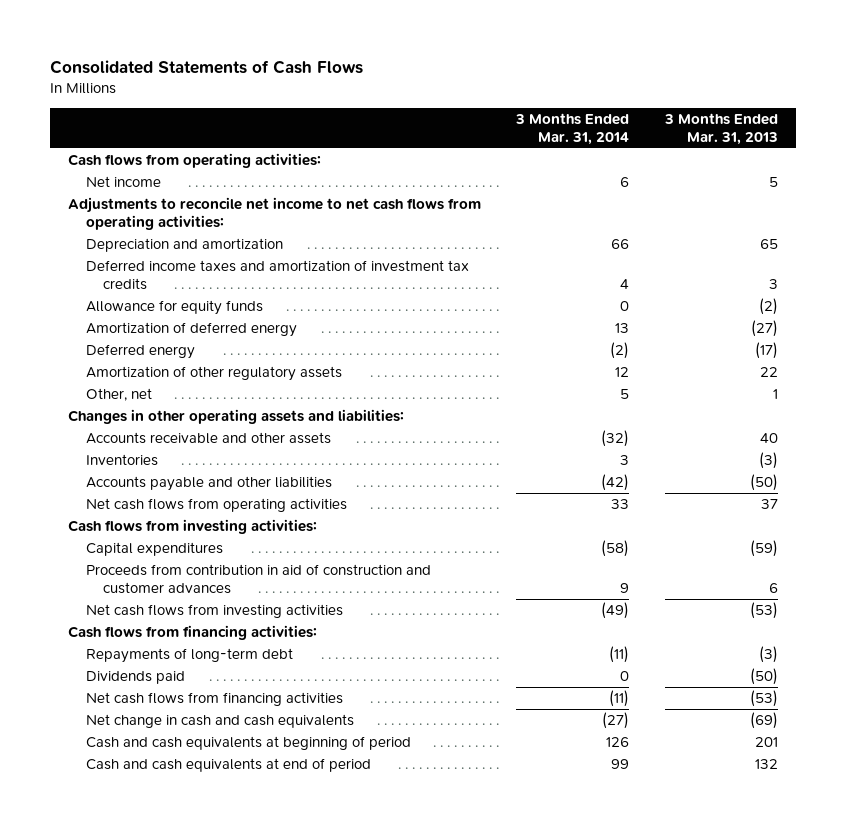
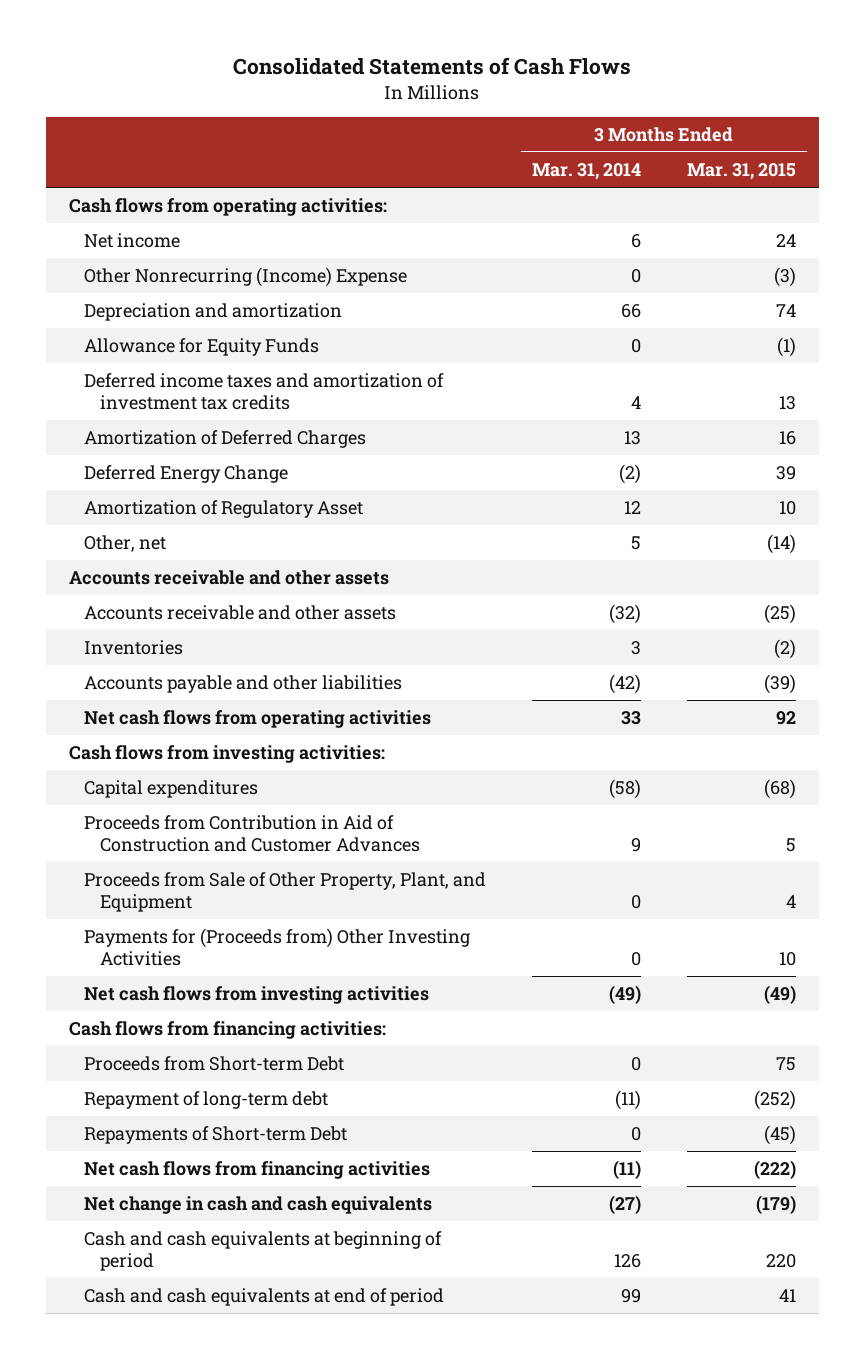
[664,112,779,145] 3 Months Ended Mar. 31, 2013 -> none
none -> [687,163,797,181] Mar. 31, 2015
[67,197,481,231] Adjustments to reconcile net income to net cash flows from operating activities: -> none
none -> [84,267,408,288] Other Nonrecurring (Income) Expense
none -> [84,338,320,357] Allowance for Equity Funds
[85,300,263,316] Allowance for equity funds -> none
[85,322,297,338] Amortization of deferred energy -> [84,430,367,449] Amortization of Deferred Charges
[85,344,195,360] Deferred energy -> [84,465,289,484] Deferred Energy Change
[85,366,342,382] Amortization of other regulatory assets -> [84,500,364,519] Amortization of Regulatory Asset
[67,409,404,425] Changes in other operating assets and liabilities: -> [68,570,389,586] Accounts receivable and other assets
[85,564,431,595] Proceeds from contribution in aid of construction and customer advances -> [84,815,420,853] Proceeds from Contribution in Aid of Construction and Customer Advances
none -> [84,872,487,913] Proceeds from Sale of Other Property, Plant, and Equipment
none -> [84,928,471,967] Payments for (Proceeds from) Other Investing Activities
[85,671,185,685] Dividends paid -> none
none -> [84,1056,345,1072] Proceeds from Short-term Debt
[85,648,293,664] Repayments of long-term debt -> [84,1091,329,1110] Repayment of long-term debt
none -> [84,1126,348,1145] Repayments of Short-term Debt

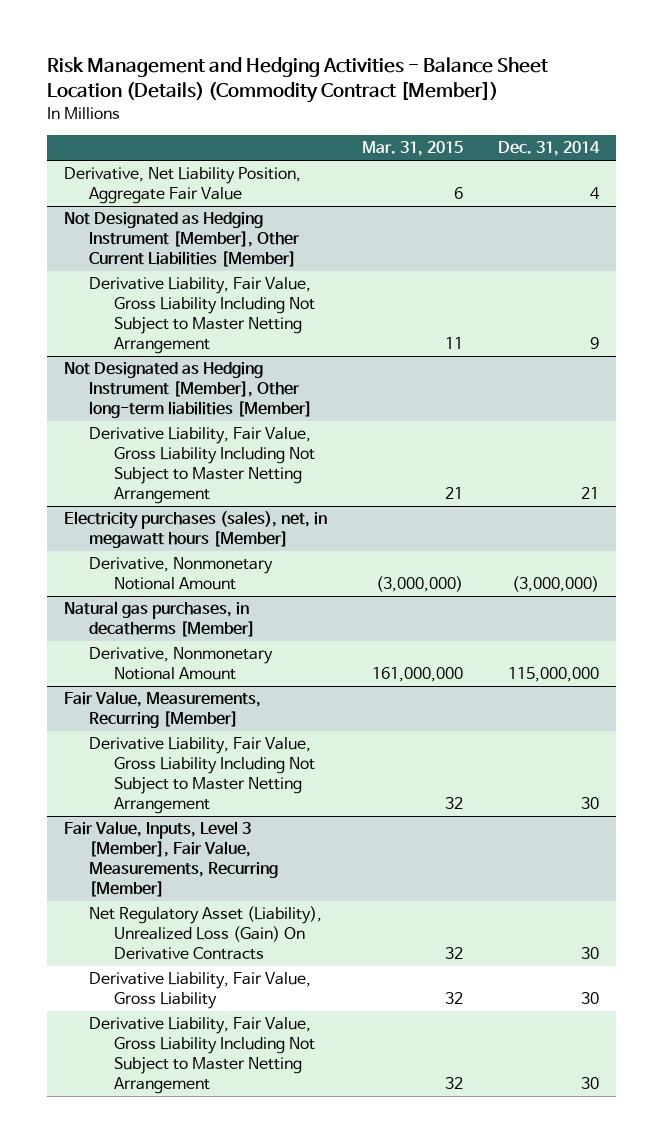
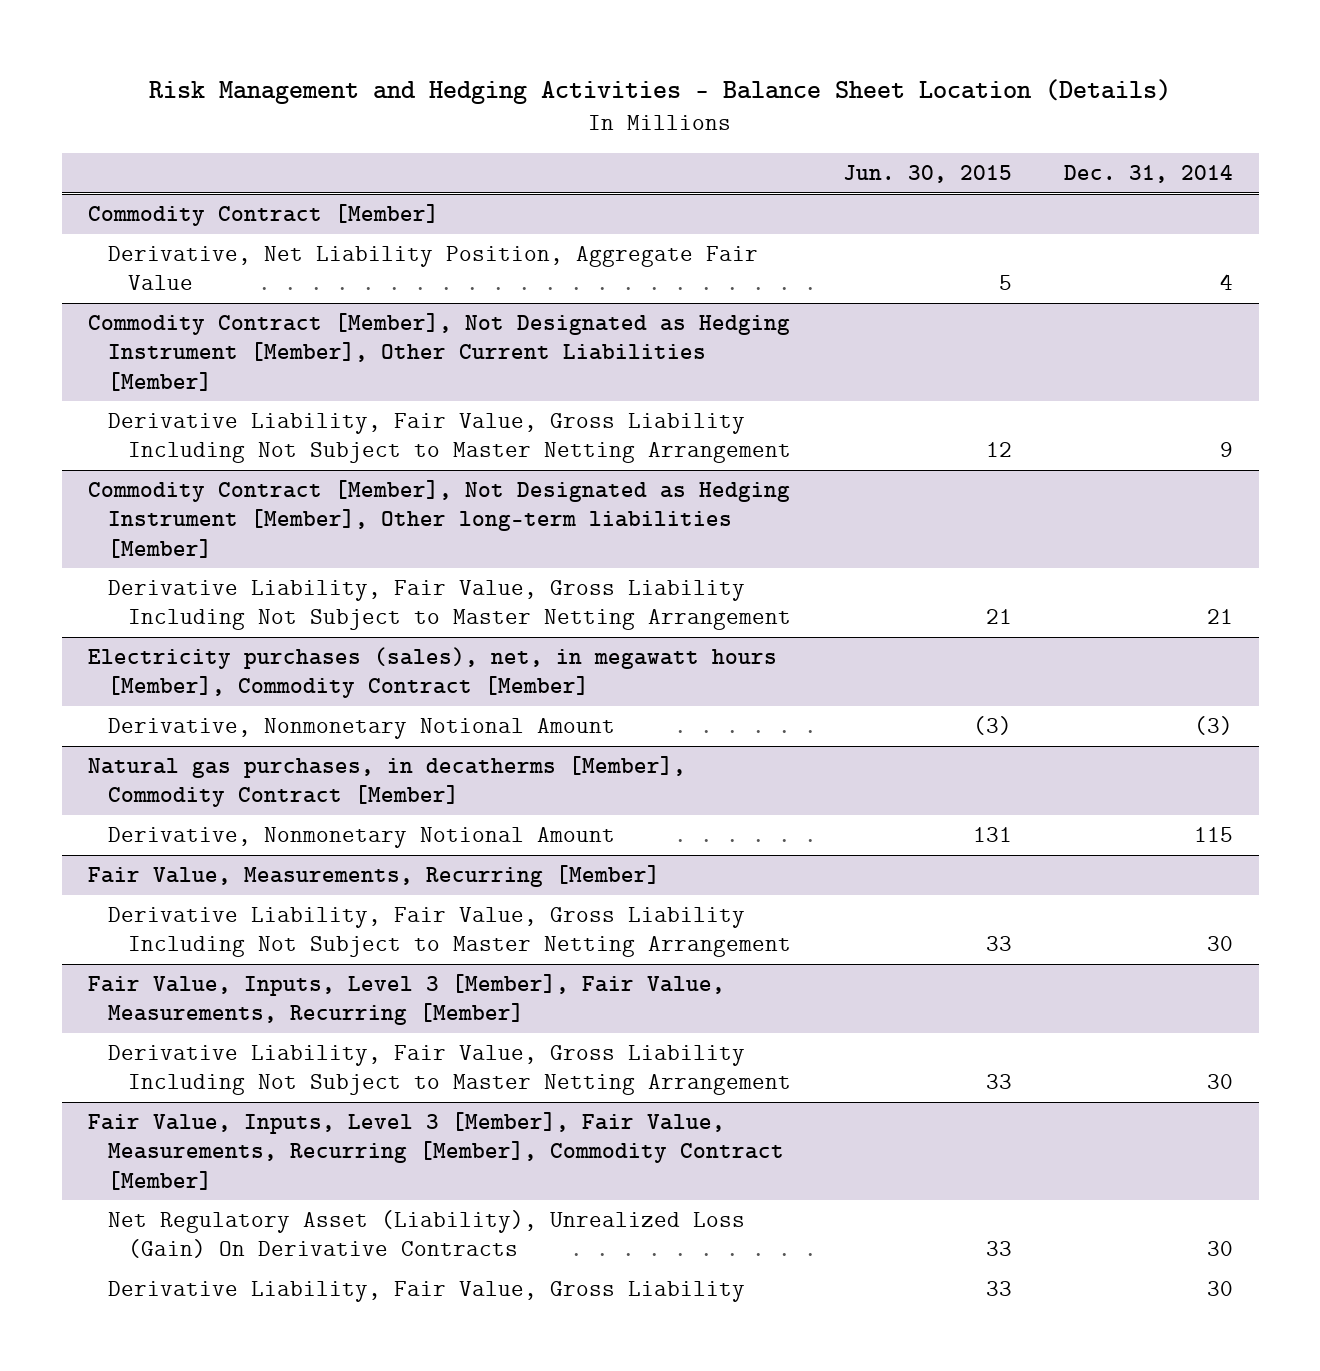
[46,56,548,104] Risk Management and Hedging Activities - Balance Sheet Location (Details) (Commodity Contract [Member]) -> [149,78,1172,104] Risk Management and Hedging Activities - Balance Sheet Location (Details)
[361,141,463,157] Mar. 31, 2015 -> none
none -> [842,164,1012,183] Jun. 30, 2015
none -> [87,203,439,226] Commodity Contract [Member]
[64,212,301,268] Not Designated as Hedging Instrument [Member], Other Current Liabilities [Member] -> [87,312,790,391] Commodity Contract [Member], Not Designated as Hedging Instrument [Member], Other Current Liabilities [Member]
[64,362,313,419] Not Designated as Hedging Instrument [Member], Other long-term liabilities [Member] -> [87,479,790,558] Commodity Contract [Member], Not Designated as Hedging Instrument [Member], Other long-term liabilities [Member]
[64,511,328,549] Electricity purchases (sales), net, in megawatt hours [Member] -> [87,646,777,699] Electricity purchases (sales), net, in megawatt hours [Member], Commodity Contract [Member]
[511,576,599,593] (3,000,000) -> [1193,715,1233,735] (3)
[64,601,256,638] Natural gas purchases, in decatherms [Member] -> [87,755,686,808] Natural gas purchases, in decatherms [Member], Commodity Contract [Member]
[507,667,599,683] 115,000,000 -> [1193,826,1233,842] 115
[89,1017,316,1095] Derivative Liability, Fair Value, Gross Liability Including Not Subject to Master Netting Arrangement -> [107,1044,791,1096] Derivative Liability, Fair Value, Gross Liability Including Not Subject to Master Netting Arrangement
none -> [87,1111,784,1190] Fair Value, Inputs, Level 3 [Member], Fair Value, Measurements, Recurring [Member], Commodity Contract [Member]

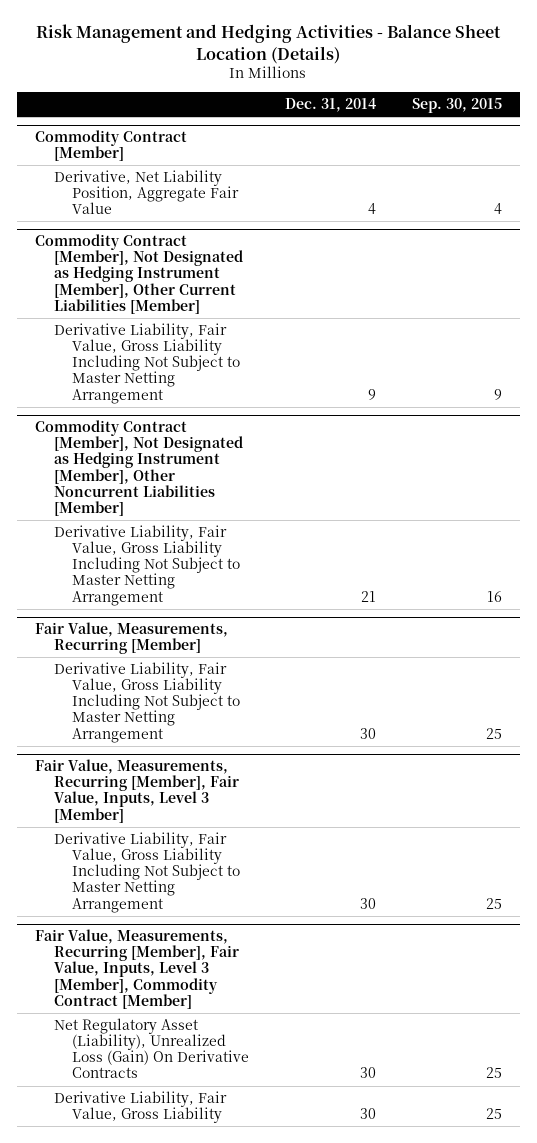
[842,164,1012,183] Jun. 30, 2015 -> none
none -> [411,98,502,114] Sep. 30, 2015
[87,479,790,558] Commodity Contract [Member], Not Designated as Hedging Instrument [Member], Other long-term liabilities [Member] -> [34,420,243,516] Commodity Contract [Member], Not Designated as Hedging Instrument [Member], Other Noncurrent Liabilities [Member]
[87,646,777,699] Electricity purchases (sales), net, in megawatt hours [Member], Commodity Contract [Member] -> none
[107,717,615,739] Derivative, Nonmonetary Notional Amount -> none
[87,755,686,808] Natural gas purchases, in decatherms [Member], Commodity Contract [Member] -> none
[107,826,615,848] Derivative, Nonmonetary Notional Amount -> none
[87,973,725,1026] Fair Value, Inputs, Level 3 [Member], Fair Value, Measurements, Recurring [Member] -> [34,759,239,823] Fair Value, Measurements, Recurring [Member], Fair Value, Inputs, Level 3 [Member]
[87,1111,784,1190] Fair Value, Inputs, Level 3 [Member], Fair Value, Measurements, Recurring [Member], Commodity Contract [Member] -> [34,929,239,1009] Fair Value, Measurements, Recurring [Member], Fair Value, Inputs, Level 3 [Member], Commodity Contract [Member]

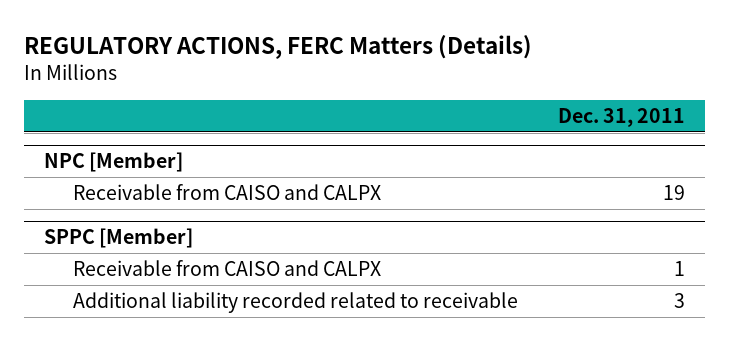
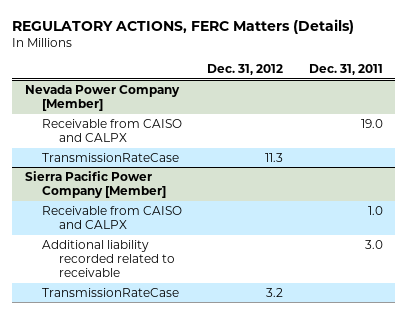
none -> [207,64,284,76] Dec. 31, 2012
[44,152,184,173] NPC [Member] -> none
[44,228,194,249] SPPC [Member] -> none
none -> [24,84,180,112] Nevada Power Company [Member]
[662,185,685,201] 19 -> [360,118,383,128] 19.0
none -> [41,152,179,162] TransmissionRateCase
none -> [24,170,166,199] Sierra Pacific Power Company [Member]
[673,261,685,277] 1 -> [367,205,383,215] 1.0
[673,293,685,309] 3 -> [364,239,383,249] 3.0
none -> [41,287,179,297] TransmissionRateCase

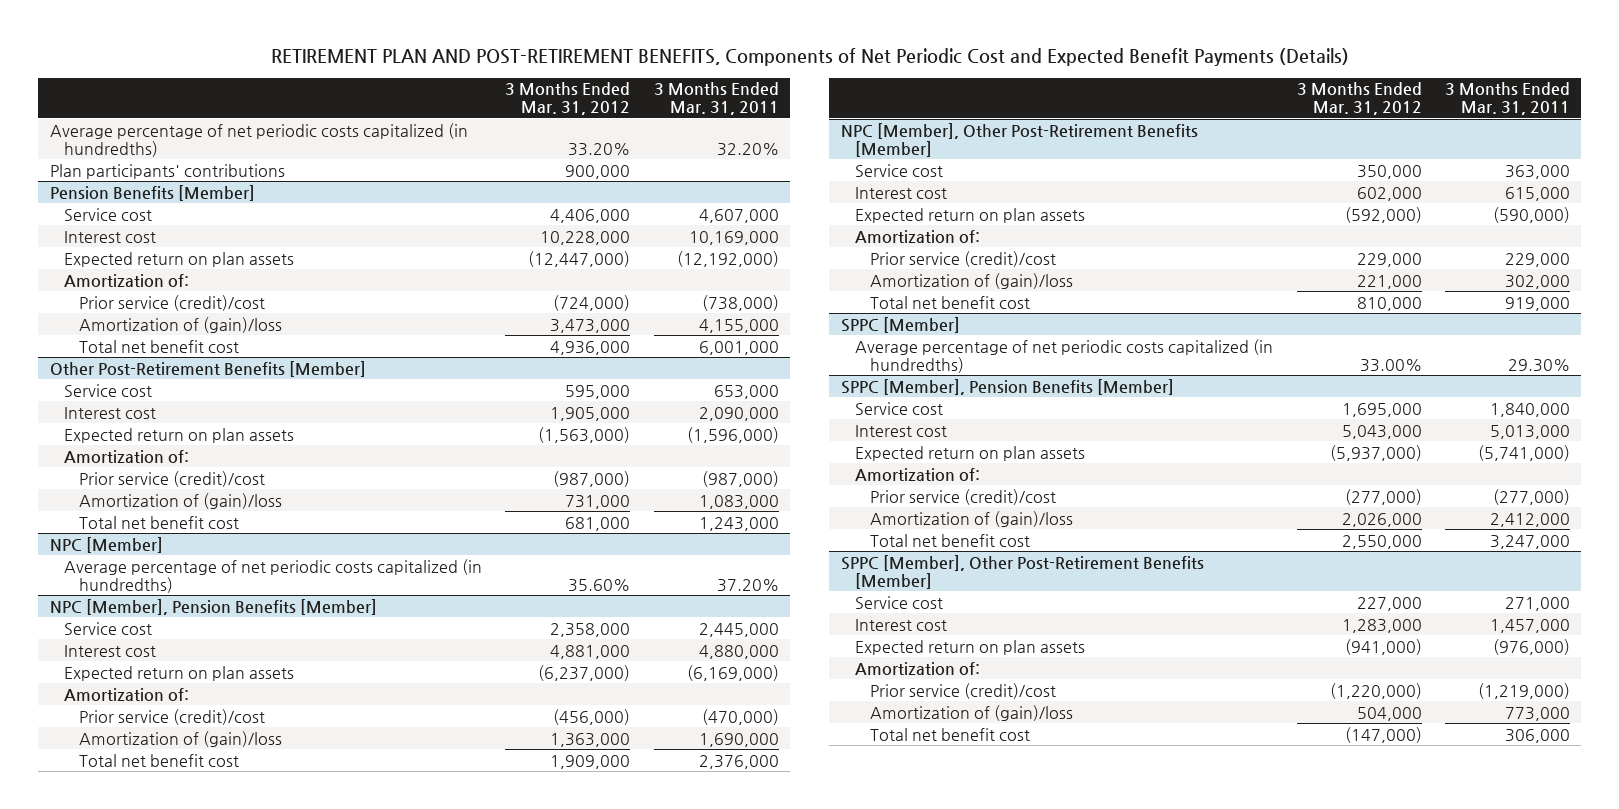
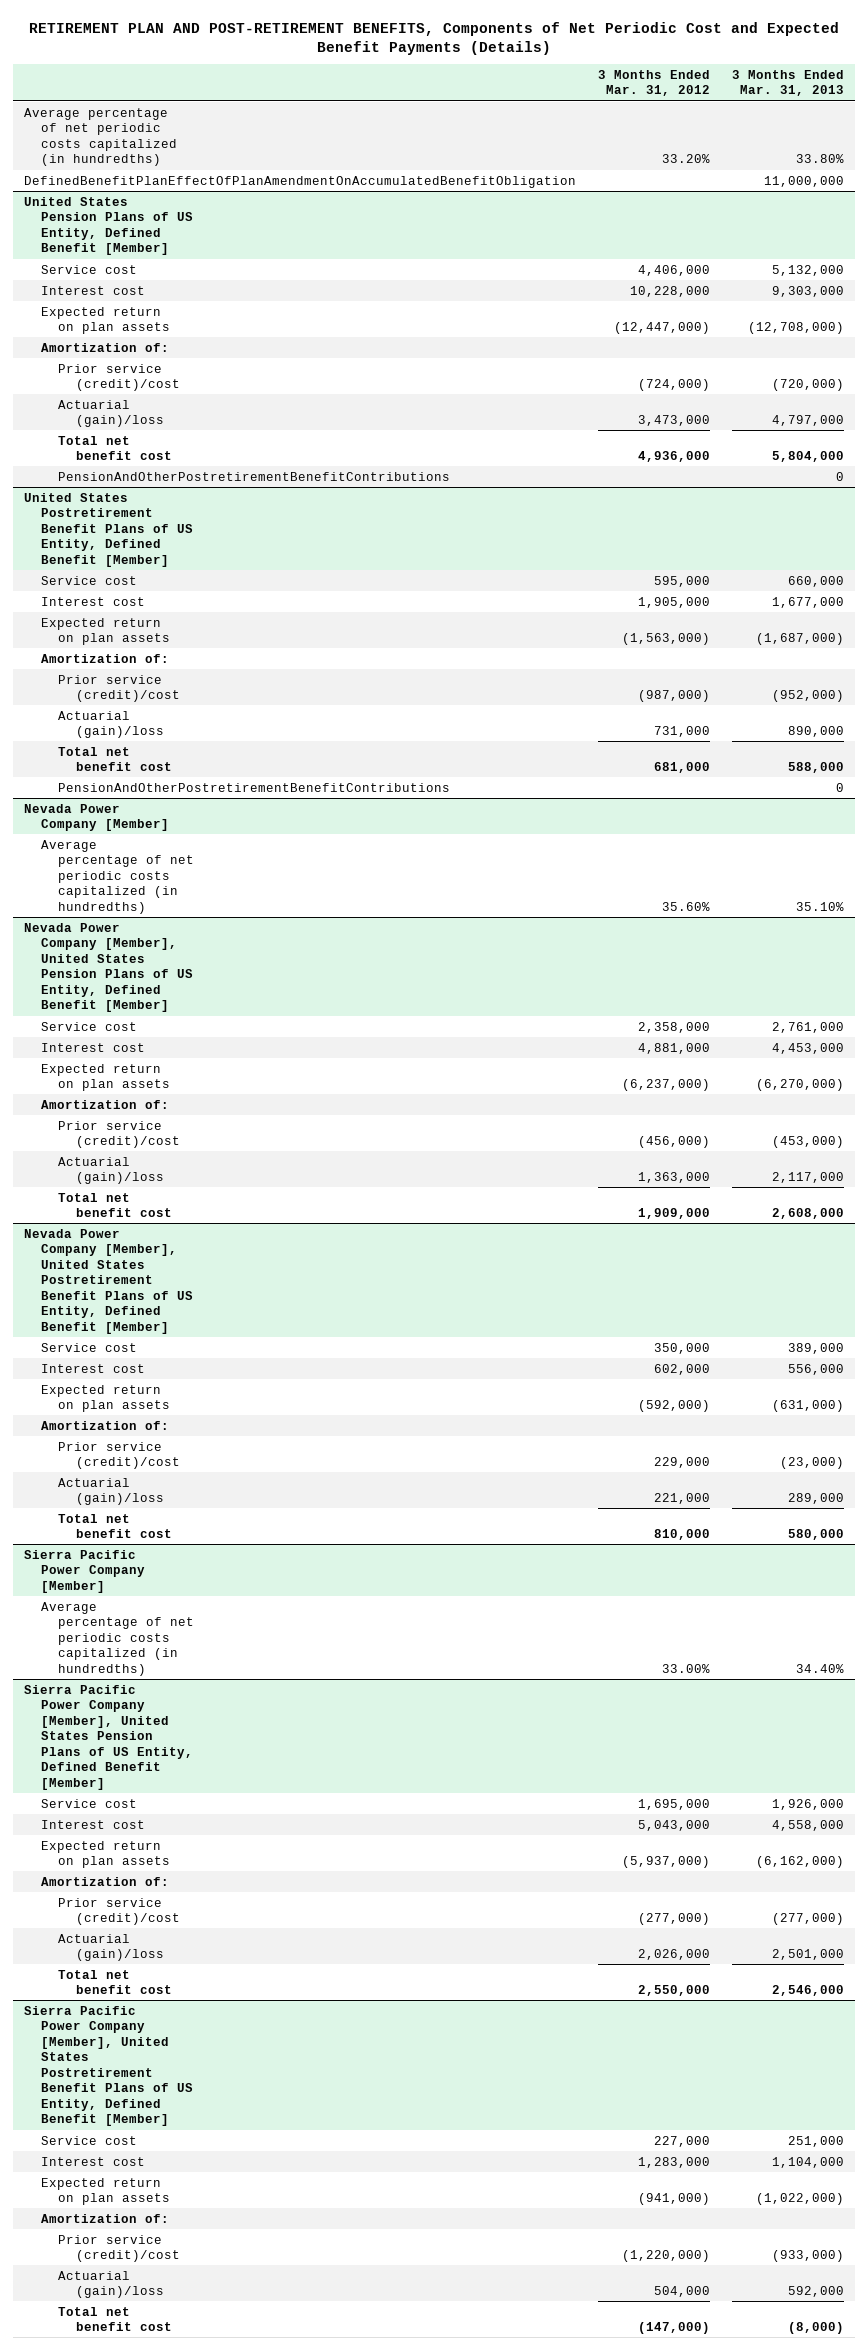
[653,82,779,116] 3 Months Ended Mar. 31, 2011 -> none
none -> [731,69,844,97] 3 Months Ended Mar. 31, 2013
[49,163,285,179] Plan participants' contributions -> none
[49,184,255,201] Pension Benefits [Member] -> none
none -> [24,175,577,188] DefinedBenefitPlanEffectOfPlanAmendmentOnAccumulatedBenefitObligation
none -> [24,196,194,256] United States Pension Plans of US Entity, Defined Benefit [Member]
[78,316,282,333] Amortization of (gain)/loss -> [58,399,164,428] Actuarial (gain)/loss
[49,360,366,377] Other Post-Retirement Benefits [Member] -> none
none -> [58,471,451,481] PensionAndOtherPostretirementBenefitContributions
none -> [24,492,194,567] United States Postretirement Benefit Plans of US Entity, Defined Benefit [Member]
[78,492,282,509] Amortization of (gain)/loss -> [58,710,164,739] Actuarial (gain)/loss
[49,536,163,553] NPC [Member] -> none
none -> [58,782,451,792] PensionAndOtherPostretirementBenefitContributions
none -> [24,803,170,832] Nevada Power Company [Member]
[49,598,377,615] NPC [Member], Pension Benefits [Member] -> none
none -> [24,922,194,1013] Nevada Power Company [Member], United States Pension Plans of US Entity, Defined Benefit [Member]
[78,730,282,747] Amortization of (gain)/loss -> [58,1156,164,1185] Actuarial (gain)/loss
[840,122,1198,157] NPC [Member], Other Post-Retirement Benefits [Member] -> none
none -> [24,1228,194,1334] Nevada Power Company [Member], United States Postretirement Benefit Plans of US Entity, Defined Benefit [Member]
[869,272,1073,289] Amortization of (gain)/loss -> [58,1477,164,1506] Actuarial (gain)/loss
[840,316,960,333] SPPC [Member] -> none
none -> [24,1549,146,1593] Sierra Pacific Power Company [Member]
[840,378,1174,395] SPPC [Member], Pension Benefits [Member] -> none
none -> [24,1684,194,1790] Sierra Pacific Power Company [Member], United States Pension Plans of US Entity, Defined Benefit [Member]
[869,510,1073,527] Amortization of (gain)/loss -> [58,1933,164,1962] Actuarial (gain)/loss
[840,554,1204,589] SPPC [Member], Other Post-Retirement Benefits [Member] -> none
none -> [24,2005,194,2127] Sierra Pacific Power Company [Member], United States Postretirement Benefit Plans of US Entity, Defined Benefit [Member]
[869,704,1073,721] Amortization of (gain)/loss -> [58,2270,164,2299] Actuarial (gain)/loss

